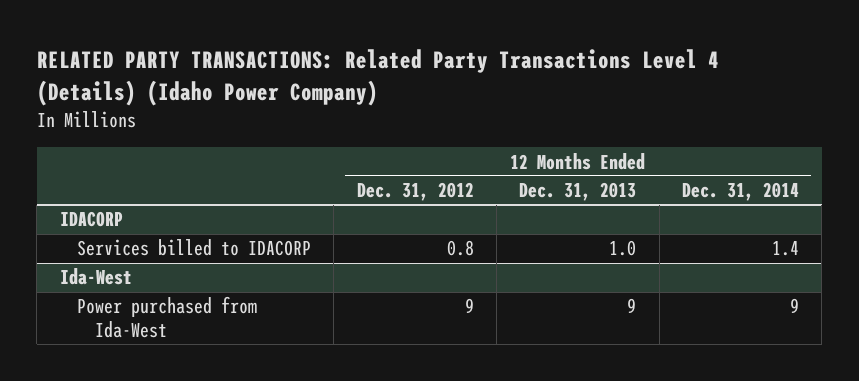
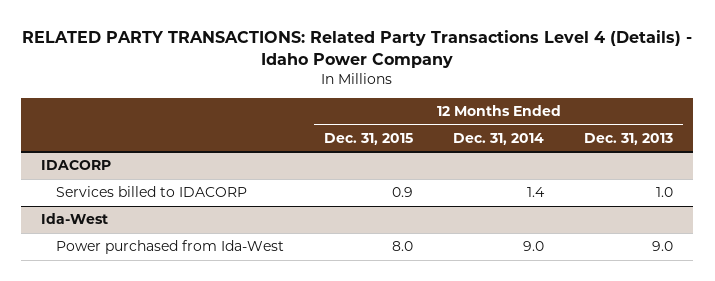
[36,49,719,106] RELATED PARTY TRANSACTIONS: Related Party Transactions Level 4 (Details) (Idaho Power Company) -> [22,30,693,68] RELATED PARTY TRANSACTIONS: Related Party Transactions Level 4 (Details) - Idaho Power Company
[356,182,474,202] Dec. 31, 2012 -> none
none -> [324,132,414,145] Dec. 31, 2015
[627,298,637,314] 9 -> [652,241,674,252] 9.0
[790,298,800,314] 9 -> [523,241,545,252] 9.0

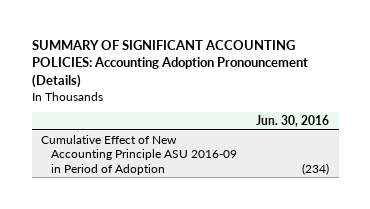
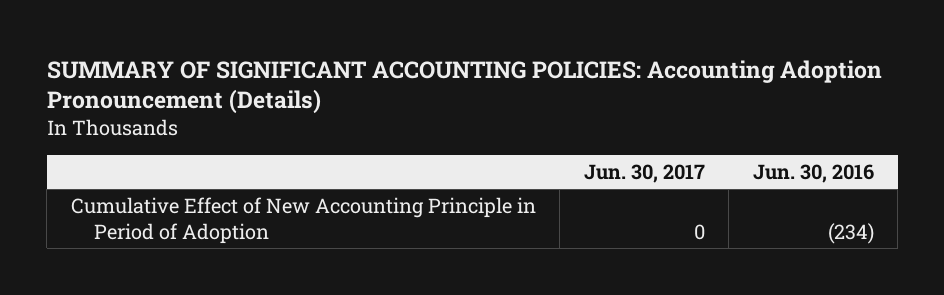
none -> [583,164,705,184] Jun. 30, 2017
[41,134,238,175] Cumulative Effect of New Accounting Principle ASU 2016-09 in Period of Adoption -> [70,196,536,244] Cumulative Effect of New Accounting Principle in Period of Adoption

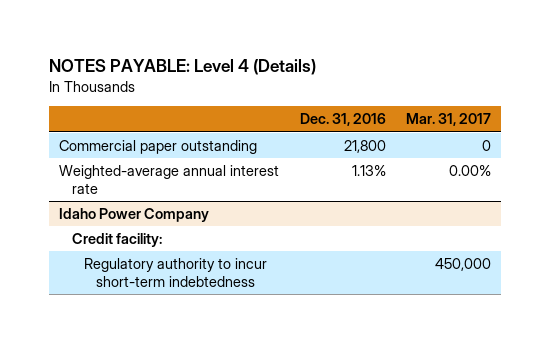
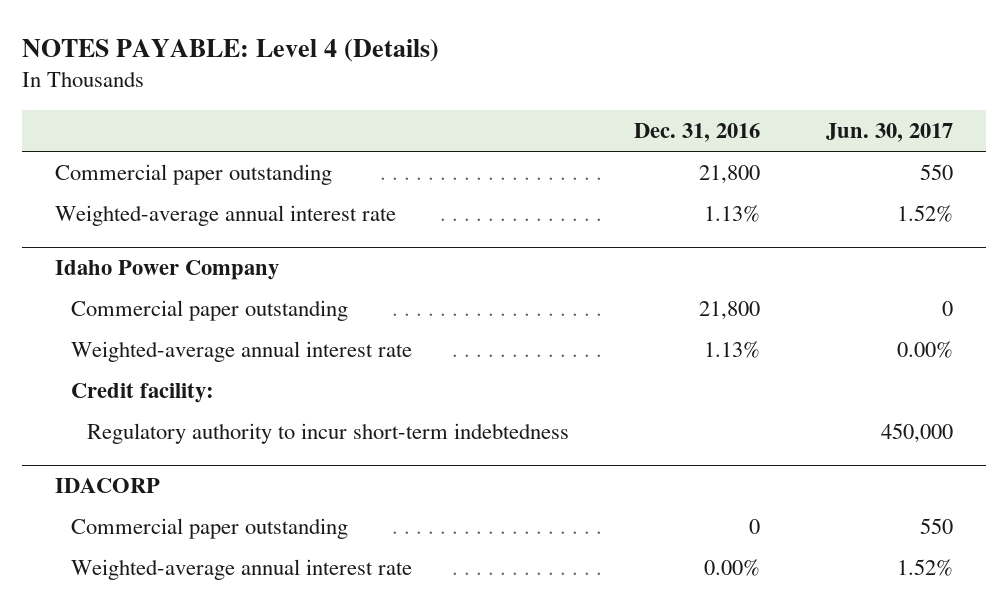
[405,113,491,127] Mar. 31, 2017 -> none
none -> [826,122,954,142] Jun. 30, 2017
none -> [70,299,348,321] Commercial paper outstanding
none -> [70,340,412,362] Weighted-average annual interest rate
none -> [55,478,161,494] IDACORP
none -> [70,517,348,539] Commercial paper outstanding
none -> [70,558,412,580] Weighted-average annual interest rate

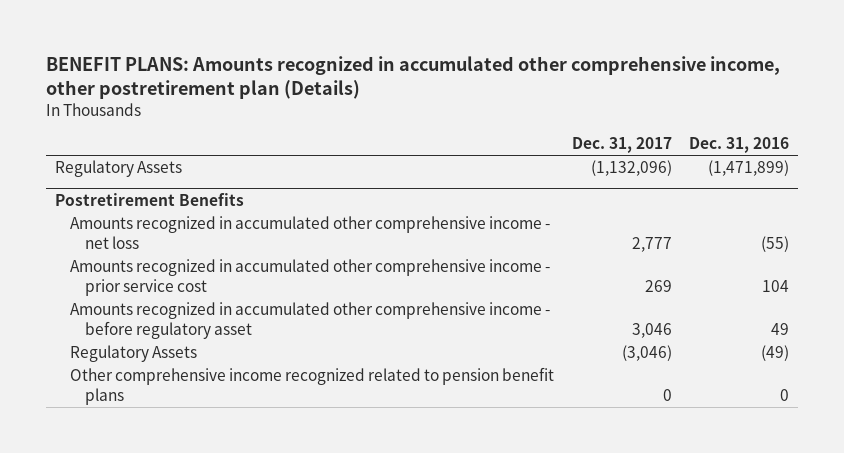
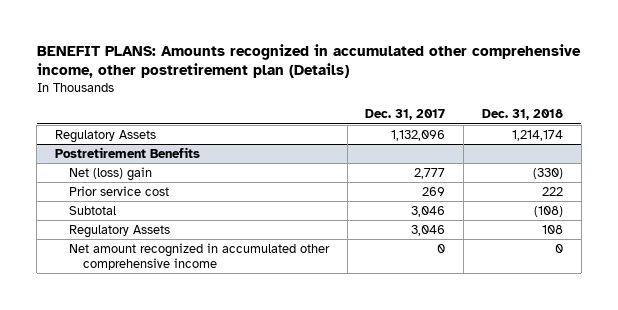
[688,137,789,154] Dec. 31, 2016 -> none
none -> [481,109,563,121] Dec. 31, 2018
[590,160,672,177] (1,132,096) -> [391,129,446,141] 1,132,096
[70,216,551,249] Amounts recognized in accumulated other comprehensive income - net loss -> [68,166,152,181] Net (loss) gain
[70,259,551,296] Amounts recognized in accumulated other comprehensive income - prior service cost -> [68,185,169,196] Prior service cost
[70,302,551,339] Amounts recognized in accumulated other comprehensive income - before regulatory asset -> [68,205,116,215] Subtotal
[621,345,672,362] (3,046) -> [411,224,446,236] 3,046
[70,367,555,405] Other comprehensive income recognized related to pension benefit plans -> [68,242,330,271] Net amount recognized in accumulated other comprehensive income

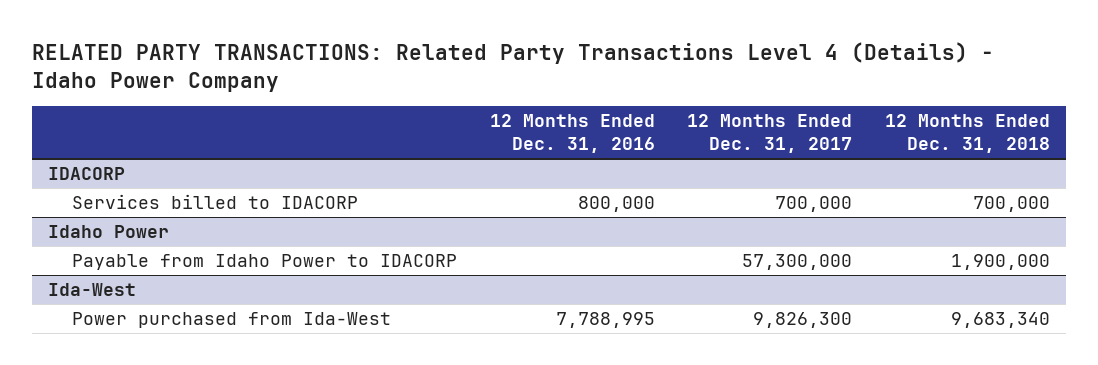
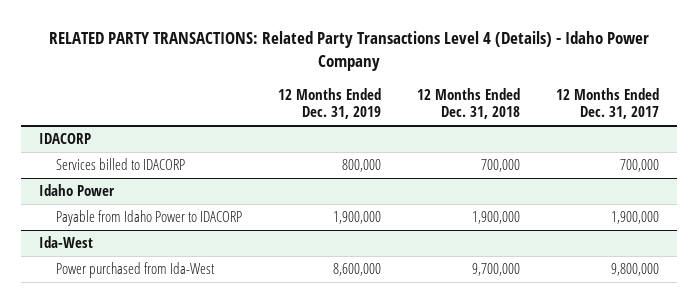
[489,114,655,154] 12 Months Ended Dec. 31, 2016 -> none
none -> [277,87,381,120] 12 Months Ended Dec. 31, 2019
[742,254,853,271] 57,300,000 -> [610,211,659,225] 1,900,000
[753,312,853,329] 9,826,300 -> [610,263,659,277] 9,800,000
[951,312,1051,329] 9,683,340 -> [471,263,520,277] 9,700,000

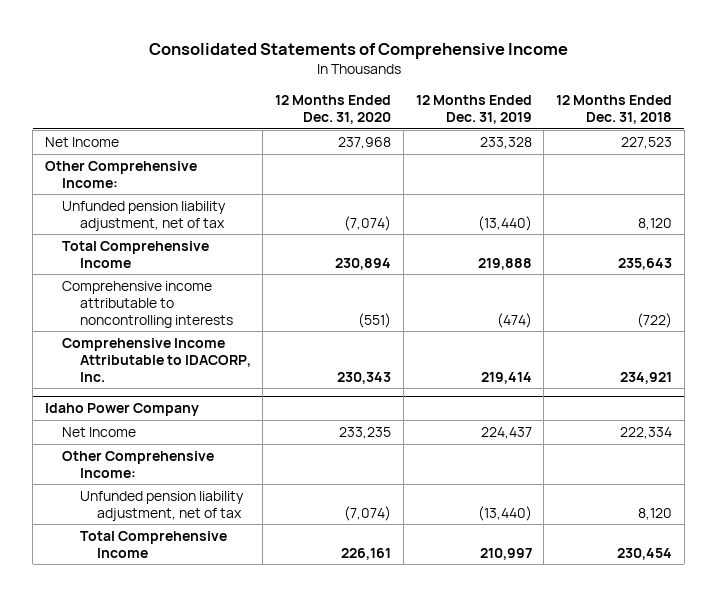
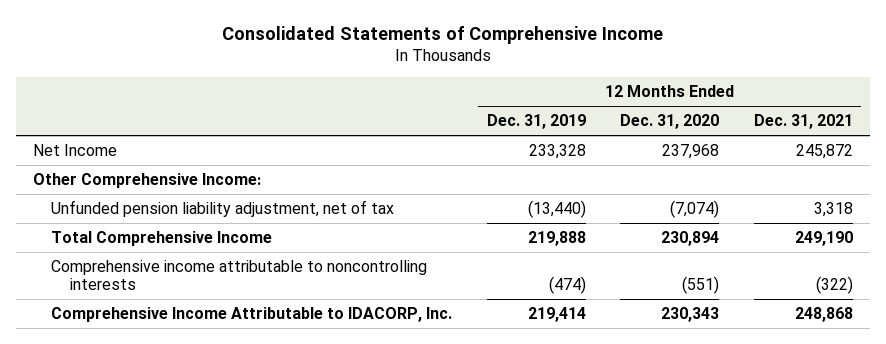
[556,95,673,124] 12 Months Ended Dec. 31, 2018 -> none
none -> [753,114,853,130] Dec. 31, 2021
[44,403,199,417] Idaho Power Company -> none
[62,427,137,438] Net Income -> none
[62,451,215,478] Other Comprehensive Income: -> none
[79,491,244,521] Unfunded pension liability adjustment, net of tax -> none
[79,531,227,558] Total Comprehensive Income -> none

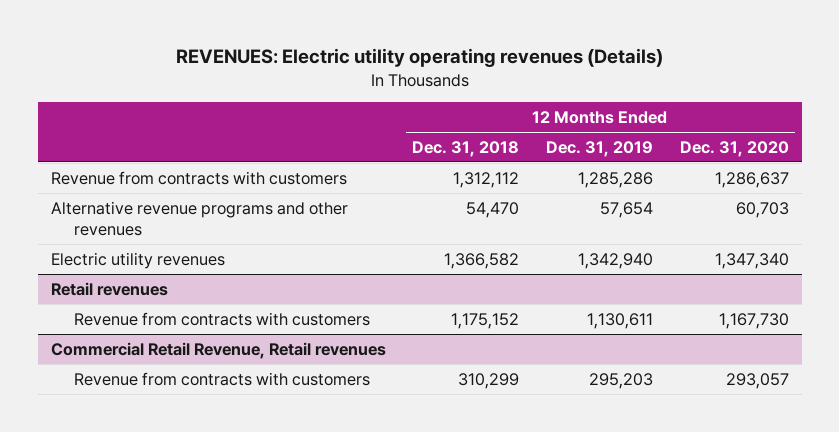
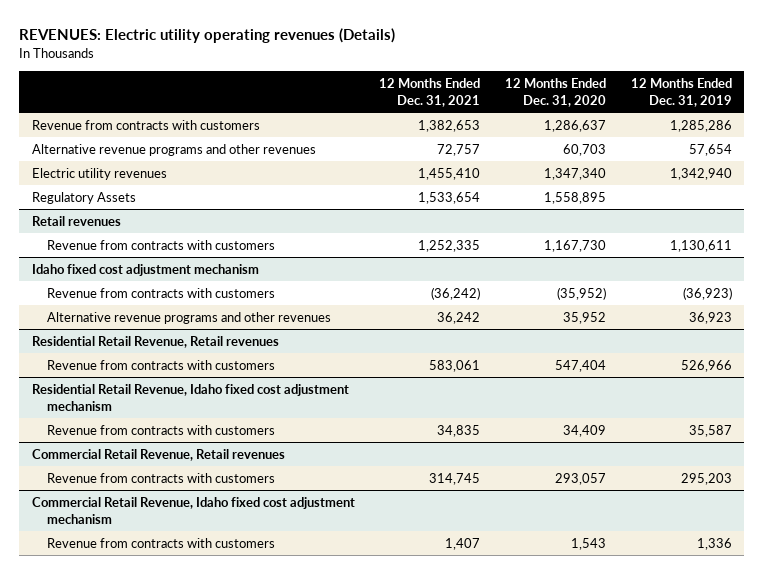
[412,140,520,157] Dec. 31, 2018 -> none
none -> [379,77,481,107] 12 Months Ended Dec. 31, 2021
none -> [31,191,136,204] Regulatory Assets
none -> [31,263,259,276] Idaho fixed cost adjustment mechanism
none -> [46,287,275,298] Revenue from contracts with customers
none -> [46,311,331,324] Alternative revenue programs and other revenues
none -> [31,335,279,348] Residential Retail Revenue, Retail revenues
none -> [46,359,275,370] Revenue from contracts with customers
none -> [31,383,349,411] Residential Retail Revenue, Idaho fixed cost adjustment mechanism
none -> [46,424,275,435] Revenue from contracts with customers
none -> [31,496,355,524] Commercial Retail Revenue, Idaho fixed cost adjustment mechanism
none -> [46,537,275,548] Revenue from contracts with customers

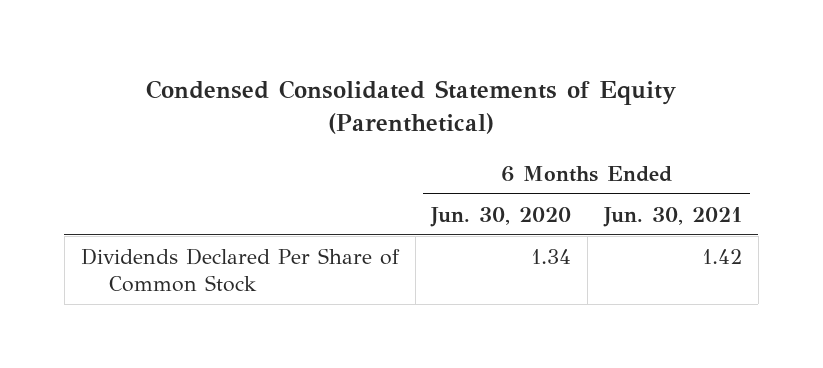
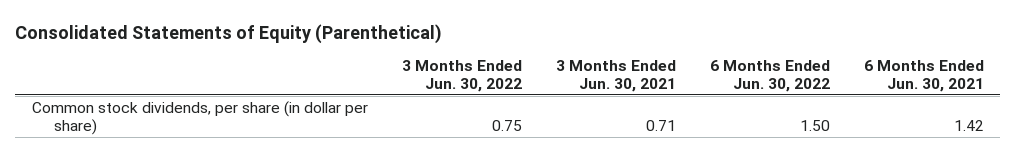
[146,79,677,135] Condensed Consolidated Statements of Equity (Parenthetical) -> [14,23,442,44] Consolidated Statements of Equity (Parenthetical)
[430,206,572,227] Jun. 30, 2020 -> none
none -> [401,59,522,92] 3 Months Ended Jun. 30, 2022
none -> [555,59,676,92] 3 Months Ended Jun. 30, 2021
none -> [709,59,830,92] 6 Months Ended Jun. 30, 2022
[80,247,400,293] Dividends Declared Per Share of Common Stock -> [31,100,368,135] Common stock dividends, per share (in dollar per share)

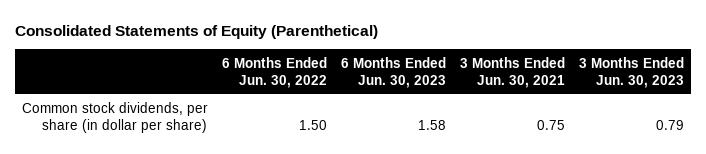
[401,59,522,92] 3 Months Ended Jun. 30, 2022 -> none
[863,59,984,92] 6 Months Ended Jun. 30, 2021 -> none
none -> [340,56,446,88] 6 Months Ended Jun. 30, 2023
none -> [579,56,685,88] 3 Months Ended Jun. 30, 2023
[645,119,676,131] 0.71 -> [537,120,566,131] 0.75

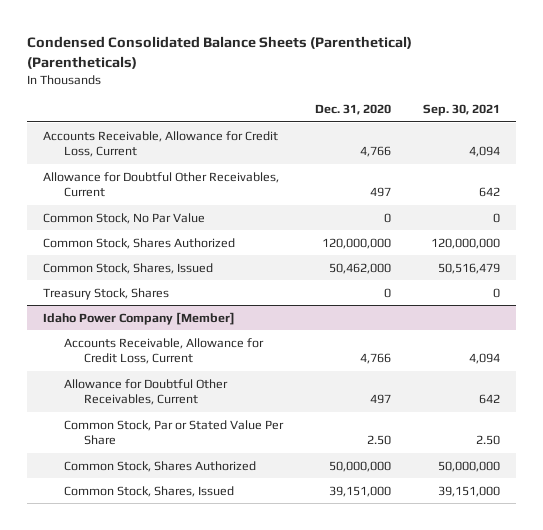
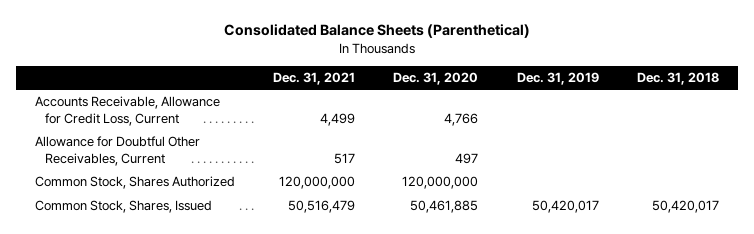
[27,36,413,69] Condensed Consolidated Balance Sheets (Parenthetical) (Parentheticals) -> [223,24,530,39] Consolidated Balance Sheets (Parenthetical)
[423,104,501,117] Sep. 30, 2021 -> none
none -> [273,71,356,85] Dec. 31, 2021
none -> [516,71,599,85] Dec. 31, 2019
none -> [636,71,719,85] Dec. 31, 2018
[43,212,206,224] Common Stock, No Par Value -> none
[43,287,170,300] Treasury Stock, Shares -> none
[43,311,236,325] Idaho Power Company [Member] -> none
[63,337,264,365] Accounts Receivable, Allowance for Credit Loss, Current -> none
[63,378,228,406] Allowance for Doubtful Other Receivables, Current -> none
[63,419,284,446] Common Stock, Par or Stated Value Per Share -> none
[63,460,256,472] Common Stock, Shares Authorized -> none
[63,485,234,497] Common Stock, Shares, Issued -> none
[328,262,391,274] 50,462,000 -> [410,200,479,214] 50,461,885

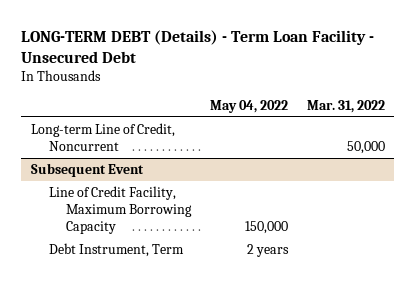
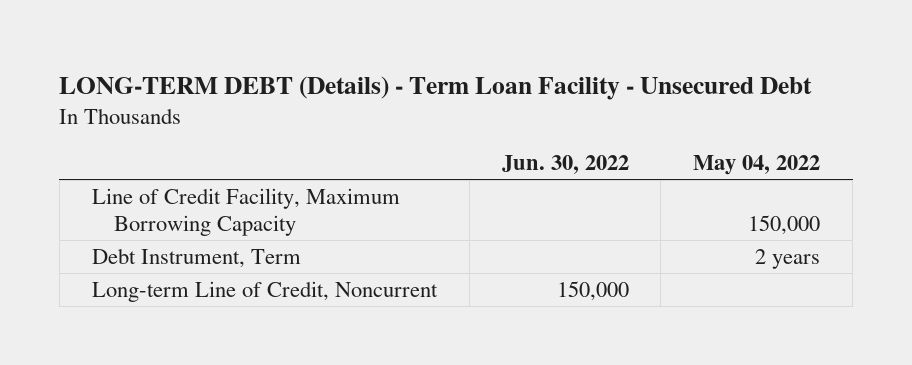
[306,99,385,113] Mar. 31, 2022 -> none
none -> [501,155,629,175] Jun. 30, 2022
[30,162,144,177] Subsequent Event -> none
[30,122,175,151] Long-term Line of Credit, Noncurrent -> [91,280,438,302] Long-term Line of Credit, Noncurrent

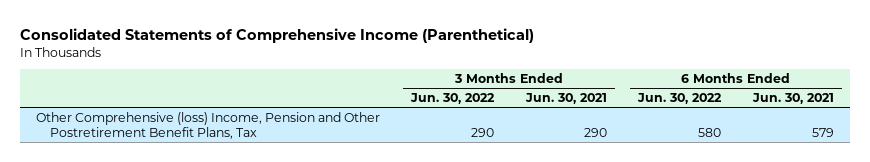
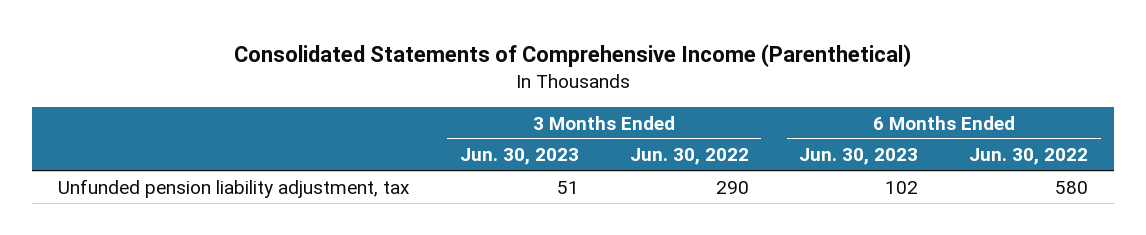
[524,93,607,105] Jun. 30, 2021 -> none
[751,93,834,105] Jun. 30, 2021 -> none
none -> [459,148,579,166] Jun. 30, 2023
none -> [799,148,919,166] Jun. 30, 2023
[35,111,380,140] Other Comprehensive (loss) Income, Pension and Other Postretirement Benefit Plans, Tax -> [57,178,410,198] Unfunded pension liability adjustment, tax

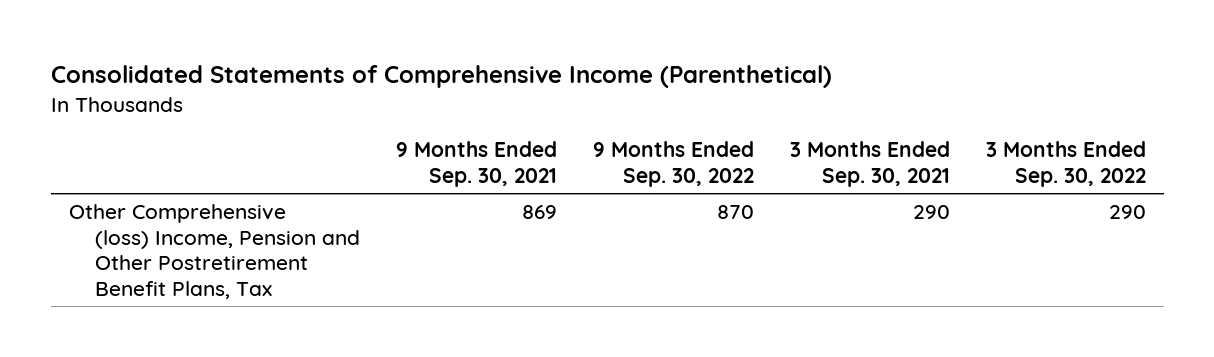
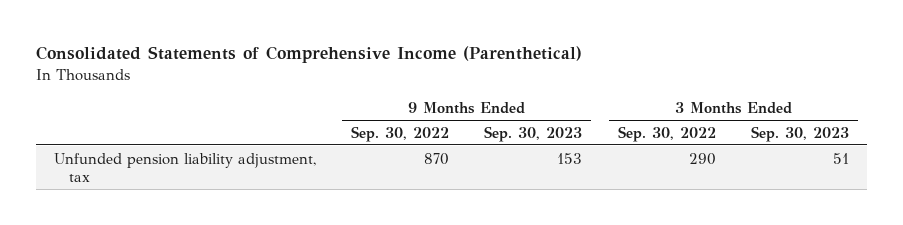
[395,141,557,188] 9 Months Ended Sep. 30, 2021 -> none
[789,141,950,188] 3 Months Ended Sep. 30, 2021 -> none
none -> [484,125,583,142] Sep. 30, 2023
none -> [751,125,850,142] Sep. 30, 2023
[68,203,360,299] Other Comprehensive (loss) Income, Pension and Other Postretirement Benefit Plans, Tax -> [53,152,316,183] Unfunded pension liability adjustment, tax

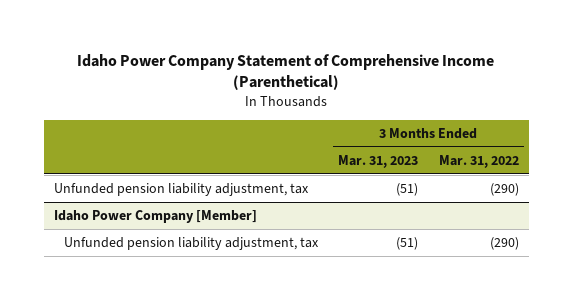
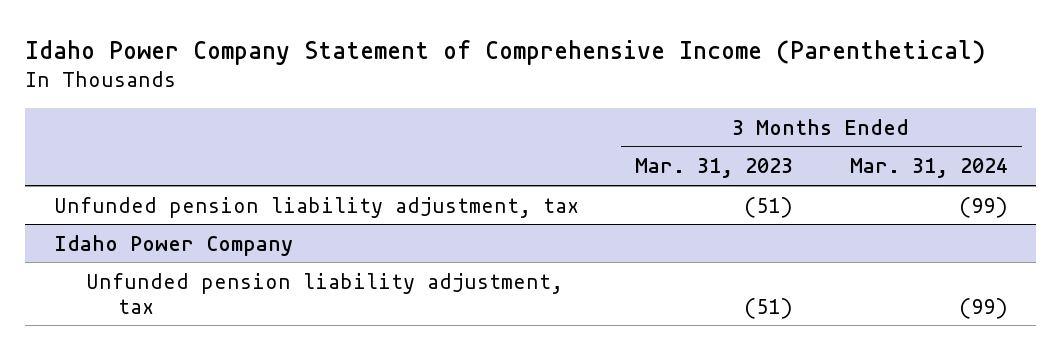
[438,154,519,168] Mar. 31, 2022 -> none
none -> [849,158,1008,179] Mar. 31, 2024
[54,210,258,224] Idaho Power Company [Member] -> [53,234,293,256] Idaho Power Company

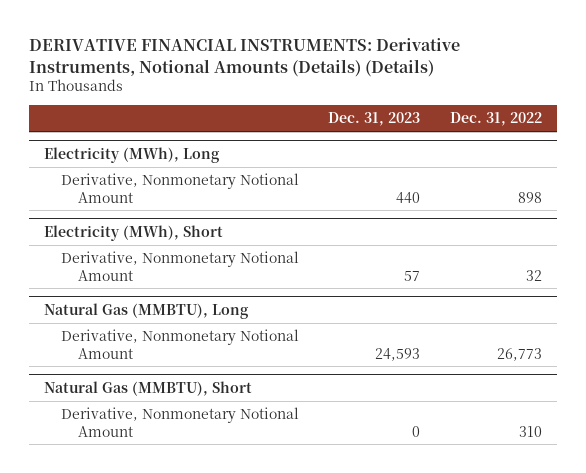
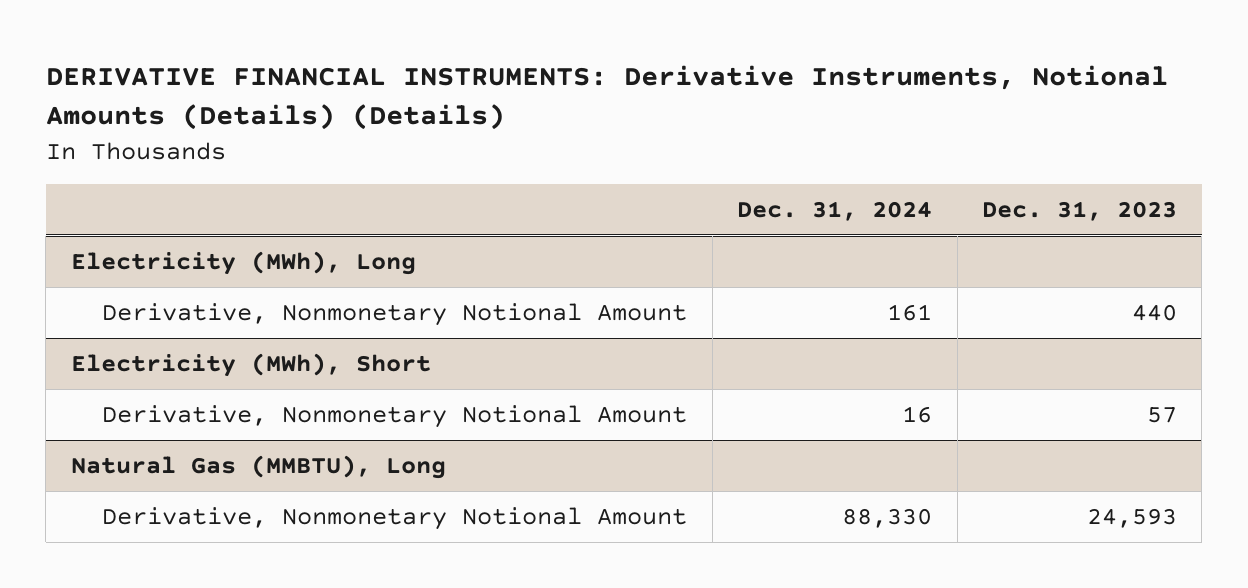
[449,112,542,127] Dec. 31, 2022 -> none
none -> [737,200,933,221] Dec. 31, 2024
[44,380,253,396] Natural Gas (MMBTU), Short -> none
[61,406,300,437] Derivative, Nonmonetary Notional Amount -> none

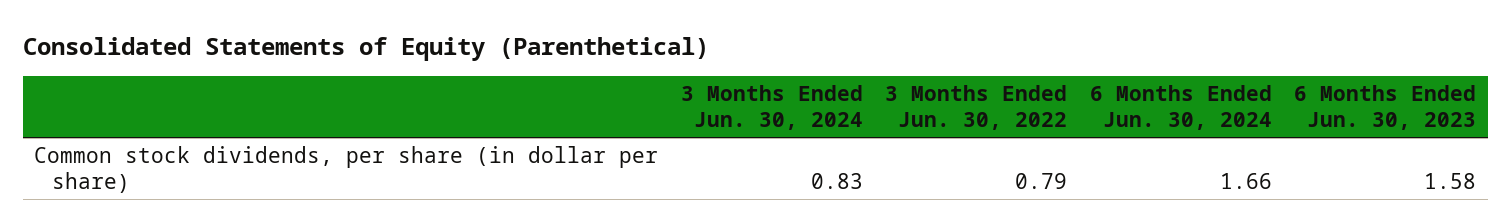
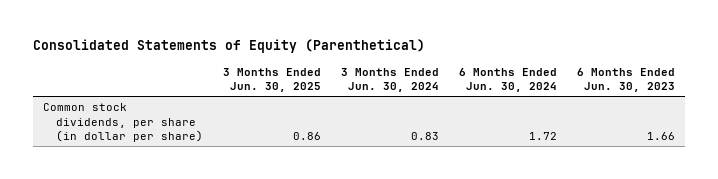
[885,84,1068,131] 3 Months Ended Jun. 30, 2022 -> none
none -> [222,67,321,93] 3 Months Ended Jun. 30, 2025
[1219,173,1272,190] 1.66 -> [528,131,557,140] 1.72
[1424,173,1477,190] 1.58 -> [646,131,675,140] 1.66

